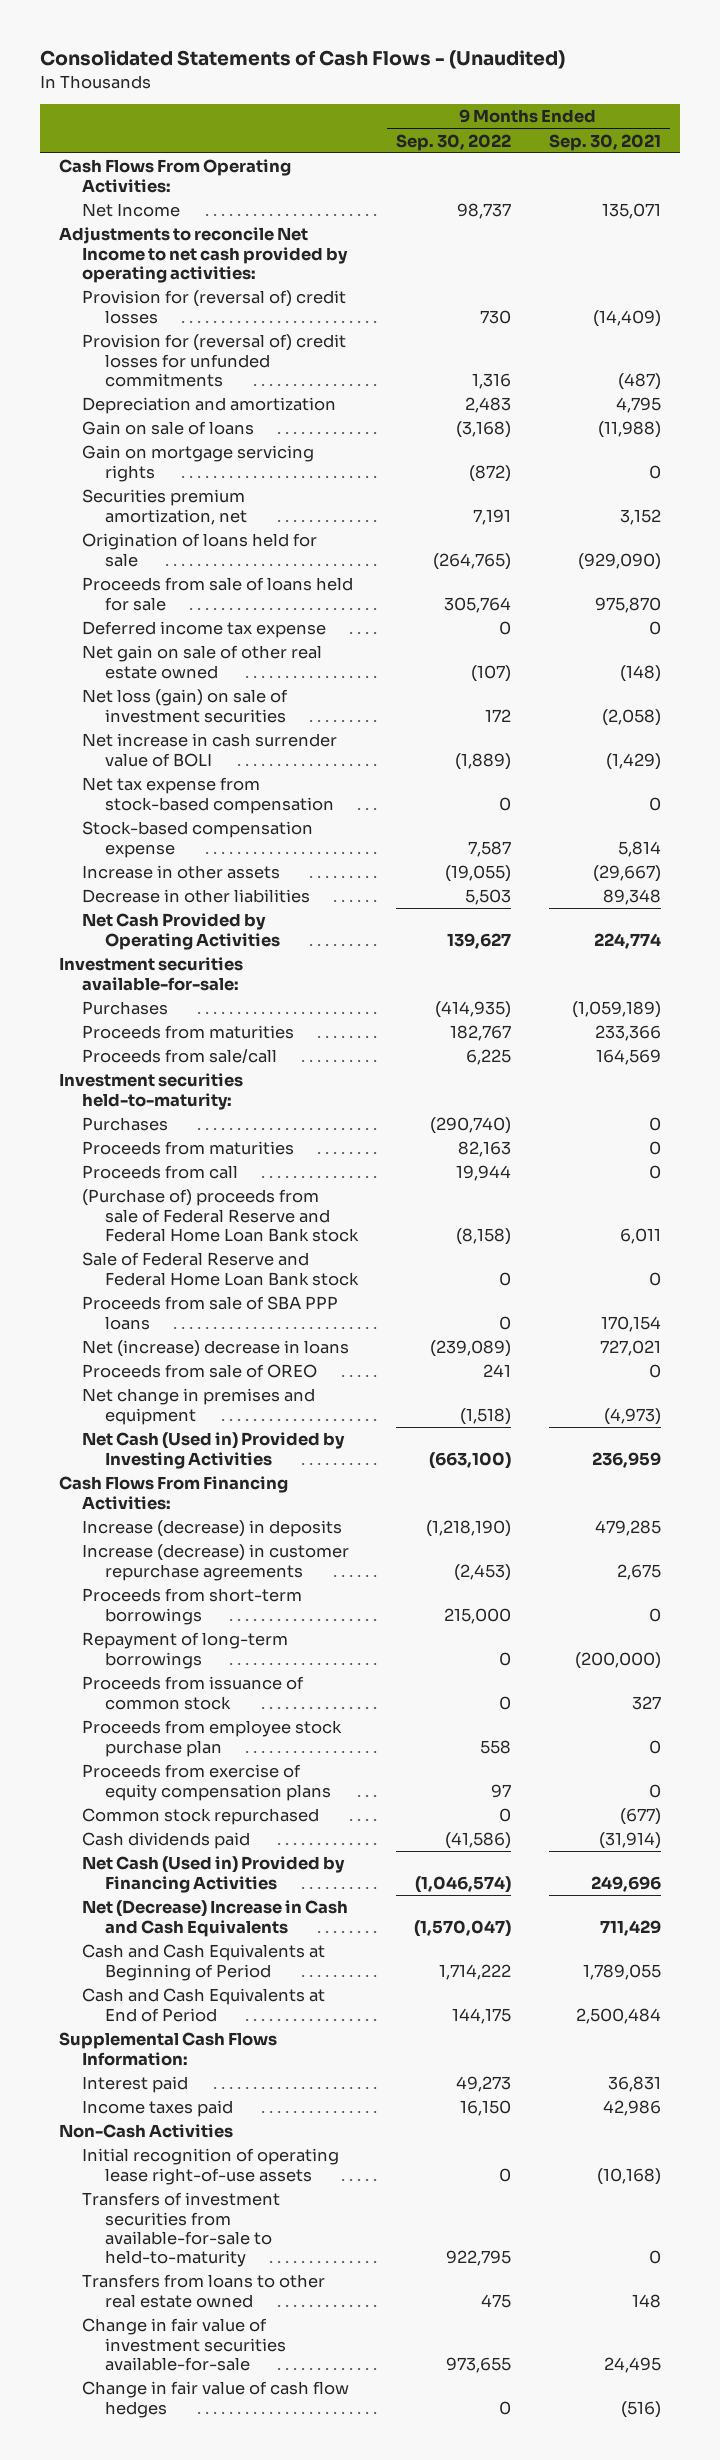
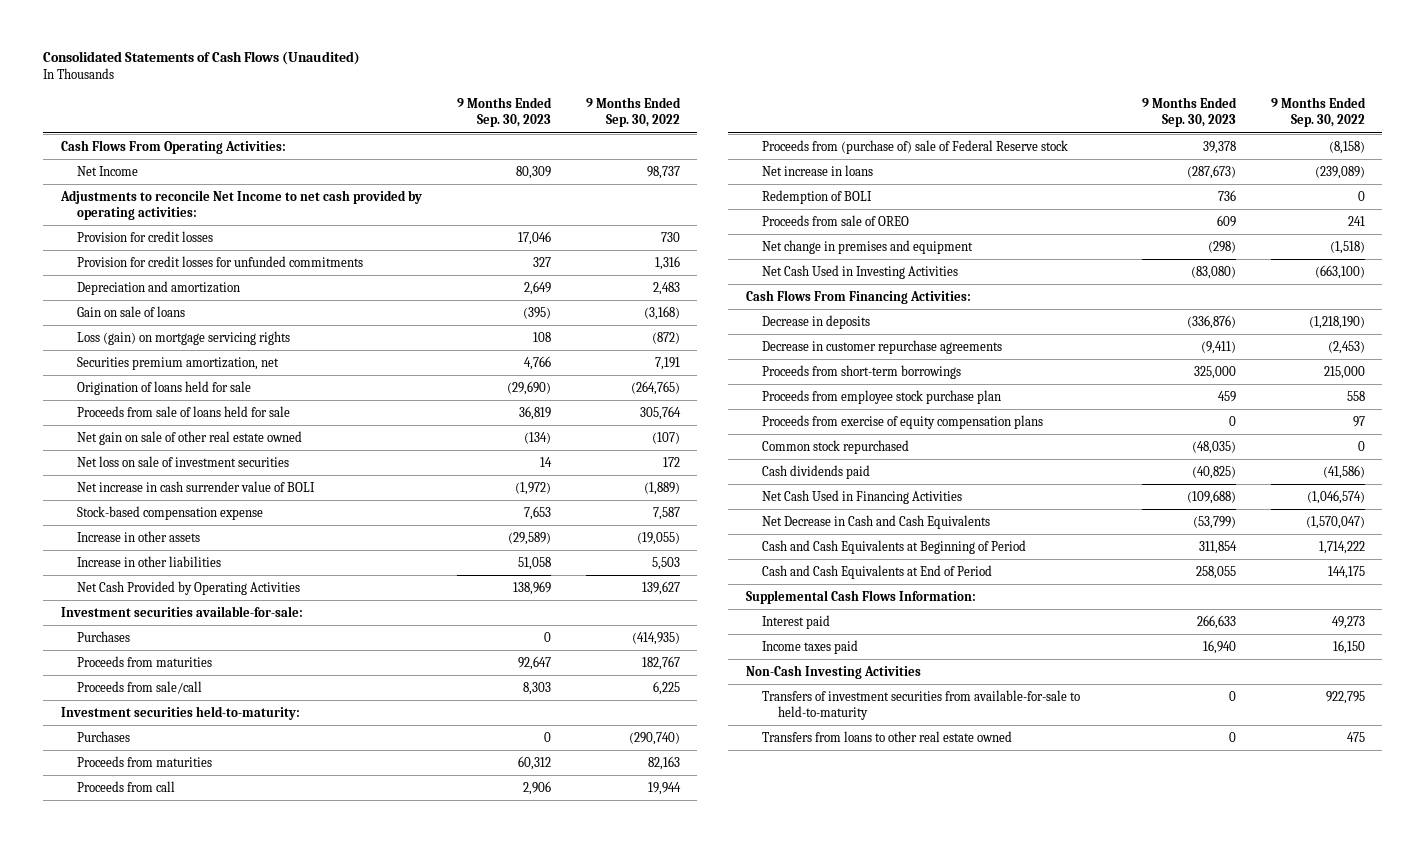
[39,50,565,70] Consolidated Statements of Cash Flows - (Unaudited) -> [43,51,361,66] Consolidated Statements of Cash Flows (Unaudited)
[548,133,661,151] Sep. 30, 2021 -> none
none -> [456,97,552,128] 9 Months Ended Sep. 30, 2023
[81,290,346,324] Provision for (reversal of) credit losses -> [76,230,213,242] Provision for credit losses
[81,334,346,388] Provision for (reversal of) credit losses for unfunded commitments -> [76,255,363,267] Provision for credit losses for unfunded commitments
[81,445,314,482] Gain on mortgage servicing rights -> [76,330,290,345] Loss (gain) on mortgage servicing rights
[81,621,326,639] Deferred income tax expense -> none
[81,689,288,723] Net loss (gain) on sale of investment securities -> [76,455,289,467] Net loss on sale of investment securities
[81,777,335,814] Net tax expense from stock-based compensation -> none
[81,889,310,904] Decrease in other liabilities -> [76,555,221,567] Increase in other liabilities
[81,1252,360,1286] Sale of Federal Reserve and Federal Home Loan Bank stock -> none
[81,1296,338,1330] Proceeds from sale of SBA PPP loans -> none
[81,1189,360,1243] (Purchase of) proceeds from sale of Federal Reserve and Federal Home Loan Bank stock -> [761,139,1068,154] Proceeds from (purchase of) sale of Federal Reserve stock
[81,1340,349,1358] Net (increase) decrease in loans -> [761,164,873,176] Net increase in loans
none -> [761,189,872,204] Redemption of BOLI
[81,1432,345,1469] Net Cash (Used in) Provided by Investing Activities -> [761,264,958,279] Net Cash Used in Investing Activities
[81,1520,342,1538] Increase (decrease) in deposits -> [761,314,870,329] Decrease in deposits
[81,1544,349,1581] Increase (decrease) in customer repurchase agreements -> [761,339,1002,354] Decrease in customer repurchase agreements
[81,1632,288,1669] Repayment of long-term borrowings -> none
[81,1676,304,1710] Proceeds from issuance of common stock -> none
[81,1856,345,1893] Net Cash (Used in) Provided by Financing Activities -> [761,489,962,504] Net Cash Used in Financing Activities
[81,1900,348,1937] Net (Decrease) Increase in Cash and Cash Equivalents -> [761,514,990,529] Net Decrease in Cash and Cash Equivalents
[81,2148,339,2185] Initial recognition of operating lease right-of-use assets -> none
[58,2124,233,2139] Non-Cash Activities -> [745,664,921,679] Non-Cash Investing Activities
[81,2318,287,2372] Change in fair value of investment securities available-for-sale -> none
[81,2381,349,2418] Change in fair value of cash flow hedges -> none

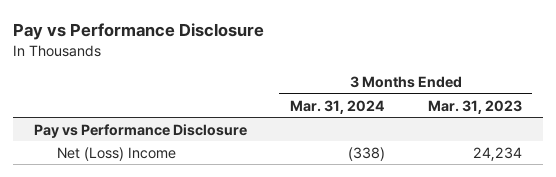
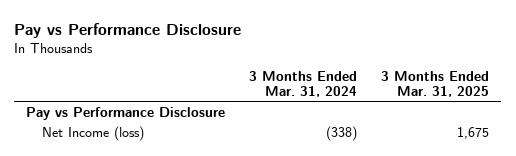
[427,99,522,114] Mar. 31, 2023 -> none
none -> [381,70,490,98] 3 Months Ended Mar. 31, 2025
[57,146,177,161] Net (Loss) Income -> [42,125,145,141] Net Income (loss)

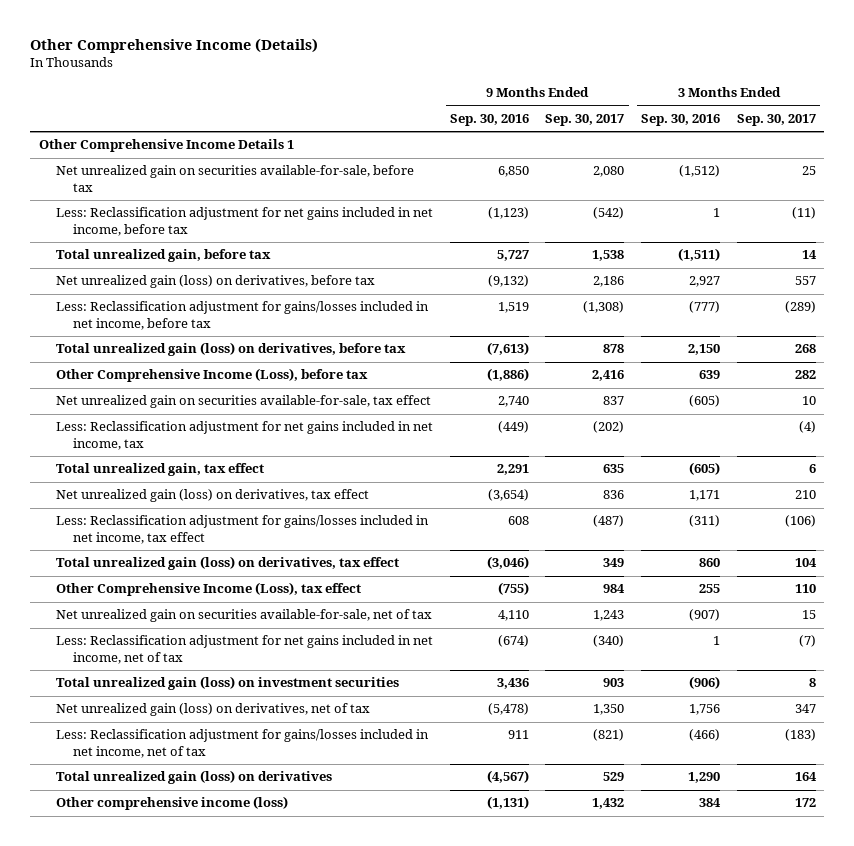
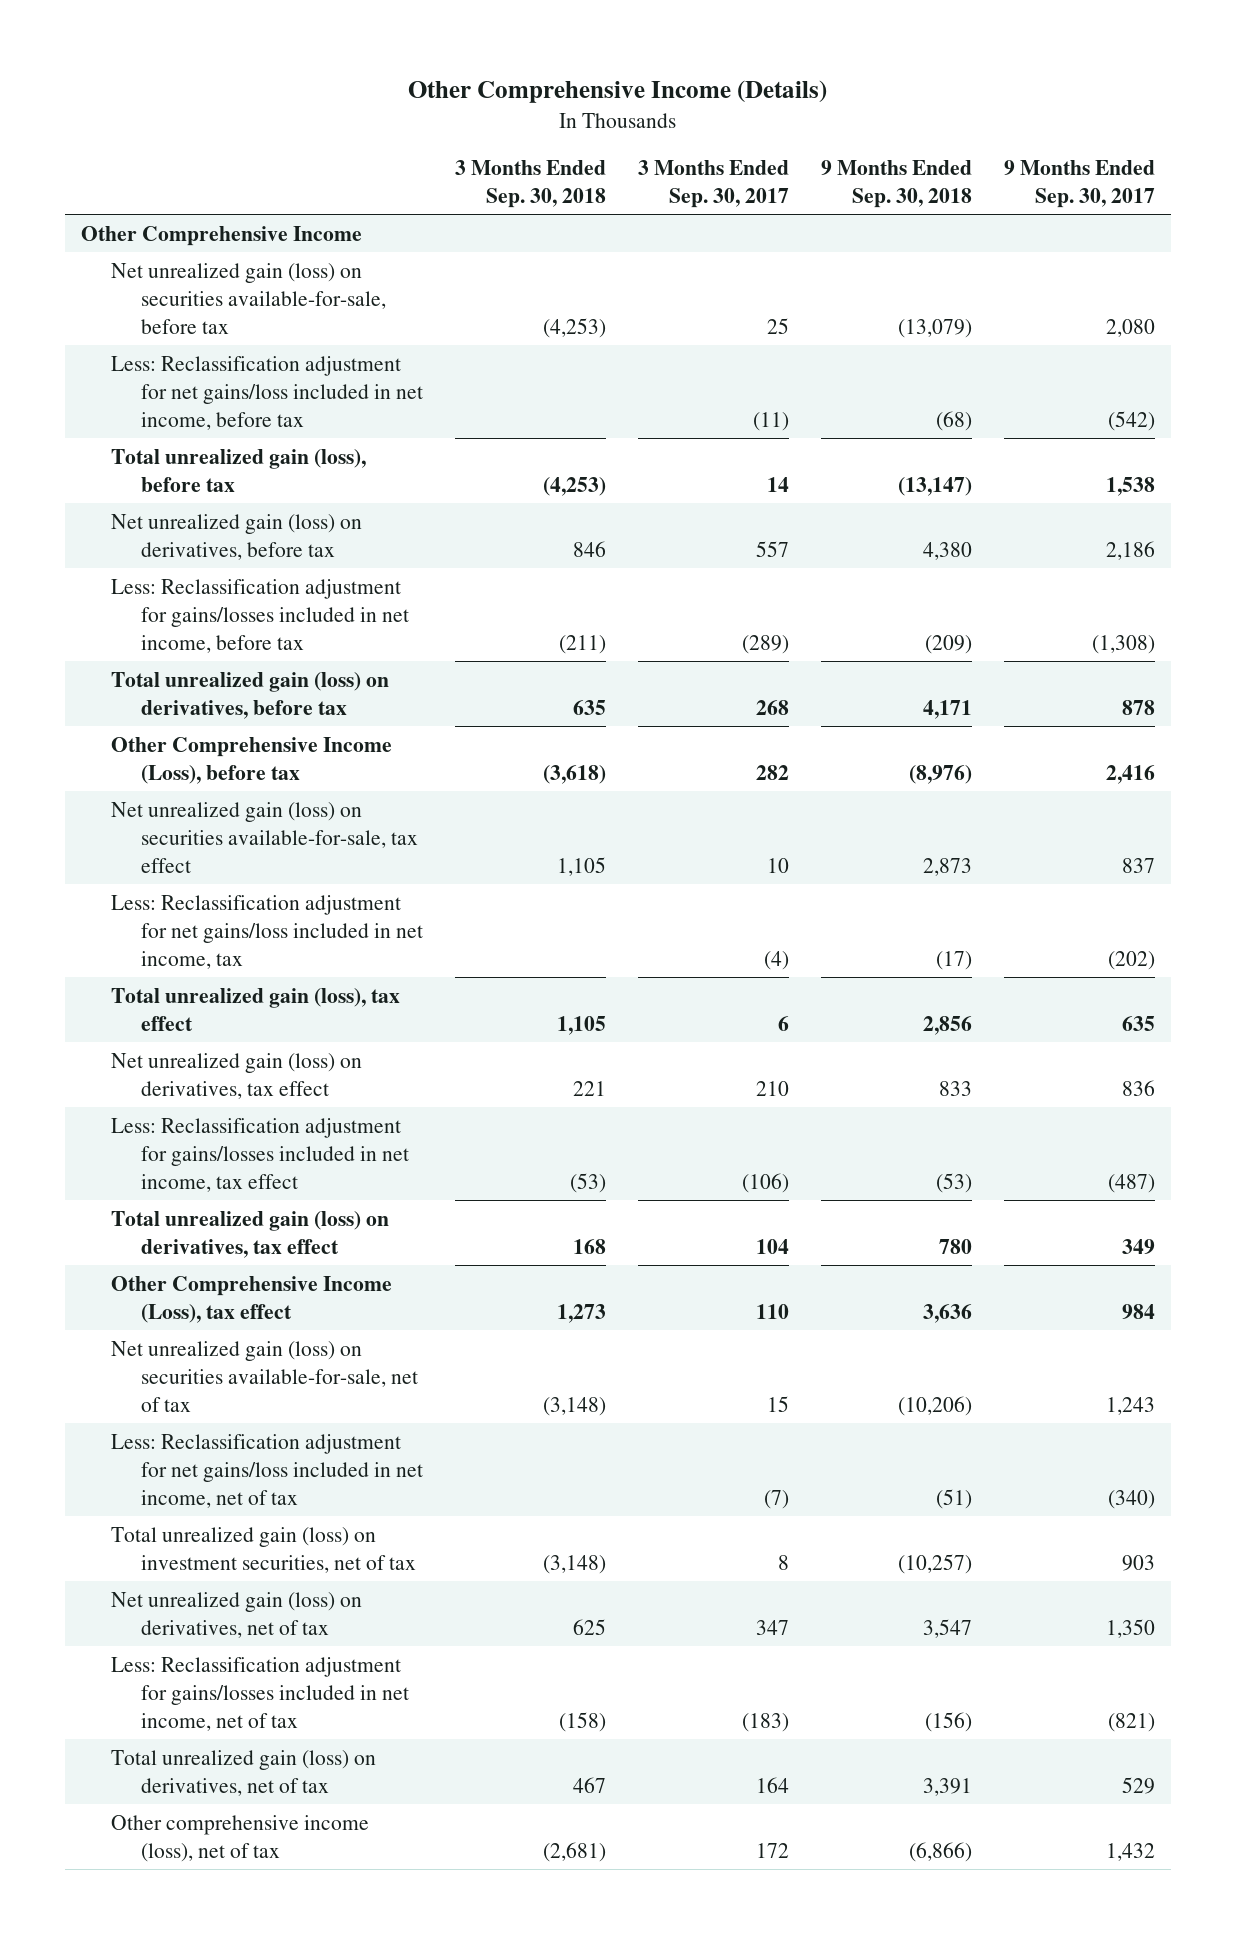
[449,113,529,126] Sep. 30, 2016 -> none
[641,113,721,126] Sep. 30, 2016 -> none
none -> [455,159,607,208] 3 Months Ended Sep. 30, 2018
none -> [820,159,972,208] 9 Months Ended Sep. 30, 2018
[38,139,294,153] Other Comprehensive Income Details 1 -> [80,225,362,246] Other Comprehensive Income
[55,165,414,192] Net unrealized gain on securities available-for-sale, before tax -> [110,262,387,334] Net unrealized gain (loss) on securities available-for-sale, before tax
[55,207,433,236] Less: Reclassification adjustment for net gains included in net income, before tax -> [110,355,424,430] Less: Reclassification adjustment for net gains/loss included in net income, before tax
[55,249,271,263] Total unrealized gain, before tax -> [110,448,366,492] Total unrealized gain (loss), before tax
[55,395,431,409] Net unrealized gain on securities available-for-sale, tax effect -> [110,801,419,873] Net unrealized gain (loss) on securities available-for-sale, tax effect
[55,421,433,450] Less: Reclassification adjustment for net gains included in net income, tax -> [110,894,424,969] Less: Reclassification adjustment for net gains/loss included in net income, tax
[55,463,264,477] Total unrealized gain, tax effect -> [110,987,400,1031] Total unrealized gain (loss), tax effect
[55,609,432,623] Net unrealized gain on securities available-for-sale, net of tax -> [110,1340,419,1412] Net unrealized gain (loss) on securities available-for-sale, net of tax
[55,635,433,664] Less: Reclassification adjustment for net gains included in net income, net of tax -> [110,1433,424,1508] Less: Reclassification adjustment for net gains/loss included in net income, net of tax
[55,676,399,691] Total unrealized gain (loss) on investment securities -> [110,1526,417,1573] Total unrealized gain (loss) on investment securities, net of tax
[55,770,332,785] Total unrealized gain (loss) on derivatives -> [110,1749,376,1796] Total unrealized gain (loss) on derivatives, net of tax
[55,796,288,811] Other comprehensive income (loss) -> [110,1814,369,1862] Other comprehensive income (loss), net of tax

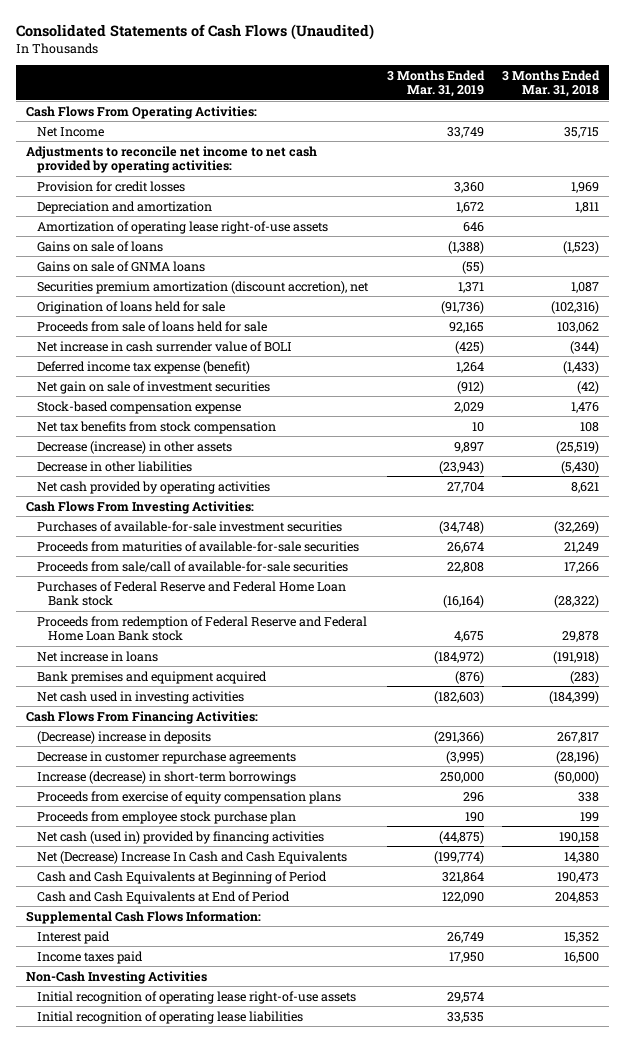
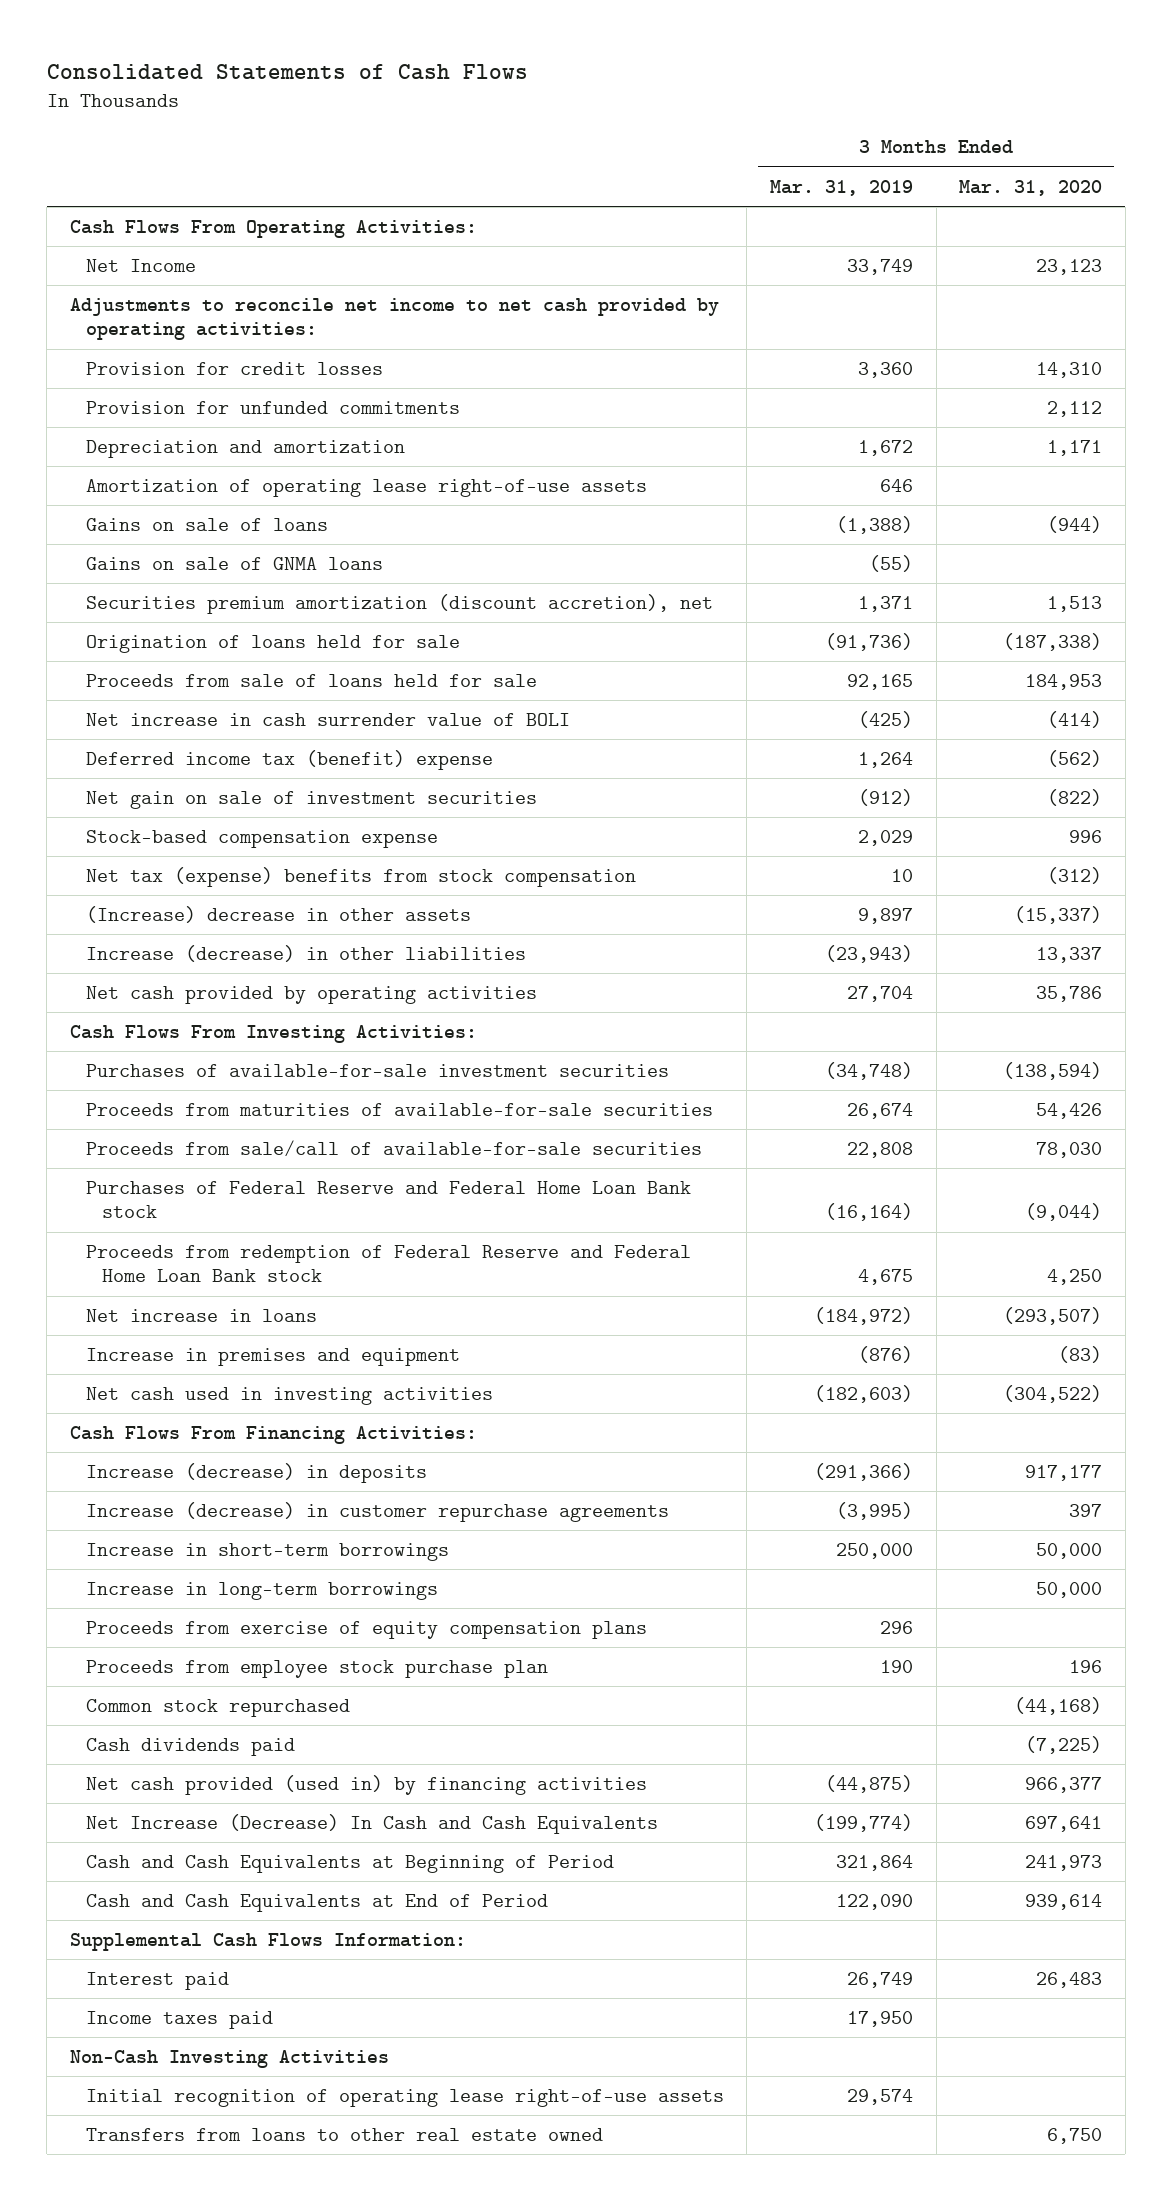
[16,23,375,40] Consolidated Statements of Cash Flows (Unaudited) -> [46,63,528,80] Consolidated Statements of Cash Flows
[502,69,601,97] 3 Months Ended Mar. 31, 2018 -> none
none -> [959,179,1103,196] Mar. 31, 2020
none -> [85,400,460,414] Provision for unfunded commitments
[36,360,250,374] Deferred income tax expense (benefit) -> [85,749,493,770] Deferred income tax (benefit) expense
[36,420,276,434] Net tax benefits from stock compensation -> [85,866,636,887] Net tax (expense) benefits from stock compensation
[36,440,232,454] Decrease (increase) in other assets -> [85,905,471,923] (Increase) decrease in other assets
[36,460,192,472] Decrease in other liabilities -> [85,944,526,962] Increase (decrease) in other liabilities
[36,670,267,684] Bank premises and equipment acquired -> [85,1347,460,1366] Increase in premises and equipment
[36,730,211,744] (Decrease) increase in deposits -> [85,1462,427,1483] Increase (decrease) in deposits
[36,750,296,764] Decrease in customer repurchase agreements -> [85,1501,669,1522] Increase (decrease) in customer repurchase agreements
[36,770,296,784] Increase (decrease) in short-term borrowings -> [85,1542,449,1561] Increase in short-term borrowings
none -> [85,1581,438,1600] Increase in long-term borrowings
none -> [85,1698,350,1717] Common stock repurchased
none -> [85,1737,295,1756] Cash dividends paid
[36,830,324,844] Net cash (used in) provided by financing activities -> [85,1774,647,1795] Net cash provided (used in) by financing activities
[36,850,347,864] Net (Decrease) Increase In Cash and Cash Equivalents -> [85,1813,658,1834] Net Increase (Decrease) In Cash and Cash Equivalents
[36,1010,303,1024] Initial recognition of operating lease liabilities -> none
none -> [85,2127,603,2141] Transfers from loans to other real estate owned

